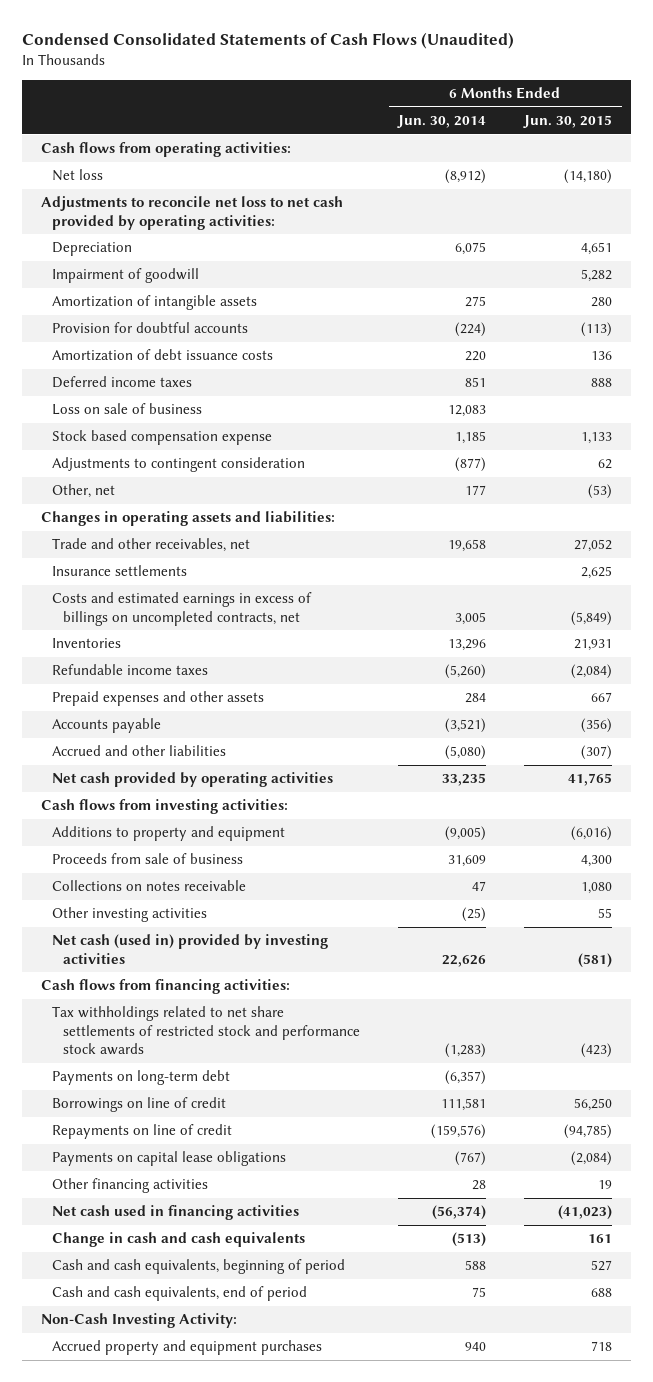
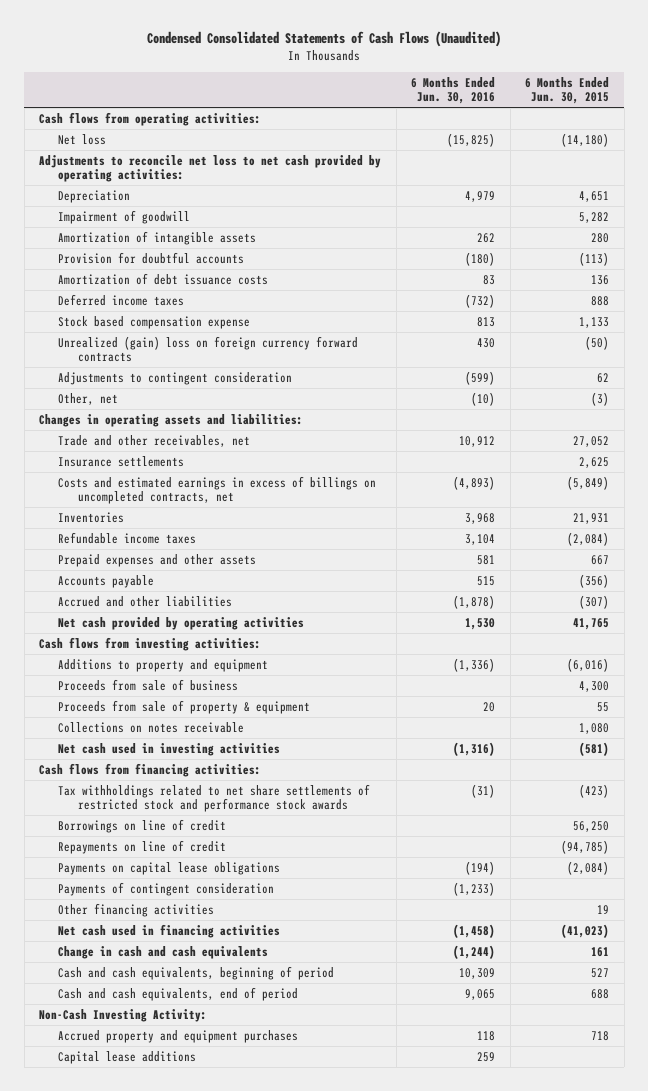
[397,115,487,129] Jun. 30, 2014 -> none
none -> [411,76,496,105] 6 Months Ended Jun. 30, 2016
[52,403,203,416] Loss on sale of business -> none
none -> [58,335,359,363] Unrealized (gain) loss on foreign currency forward contracts
[588,484,613,500] (53) -> [591,391,610,406] (3)
none -> [58,699,311,714] Proceeds from sale of property & equipment
[52,907,208,923] Other investing activities -> none
[52,934,329,964] Net cash (used in) provided by investing activities -> [58,742,281,756] Net cash used in investing activities
[52,1070,231,1086] Payments on long-term debt -> none
none -> [58,881,275,896] Payments of contingent consideration
none -> [58,1050,197,1064] Capital lease additions

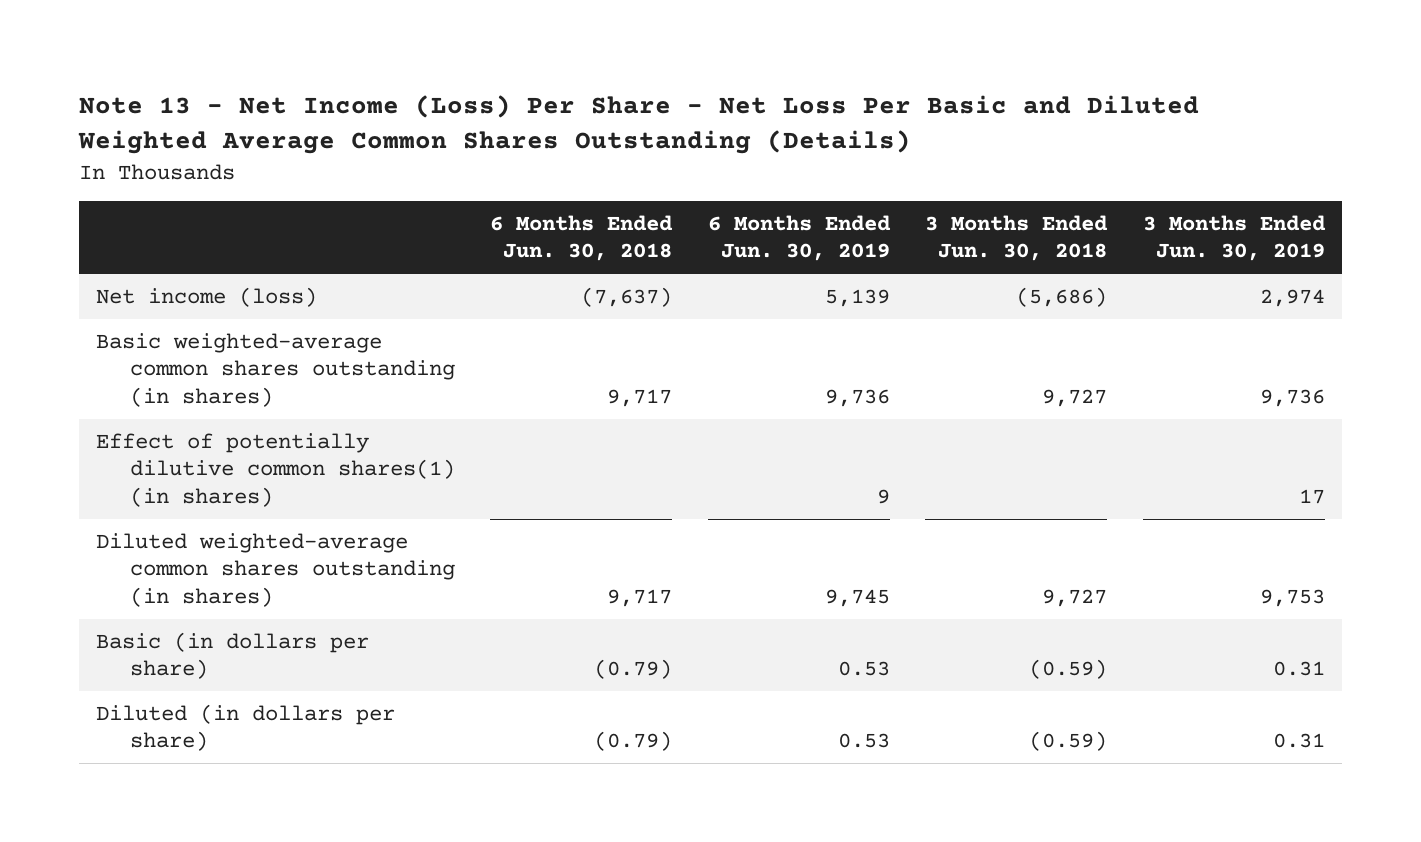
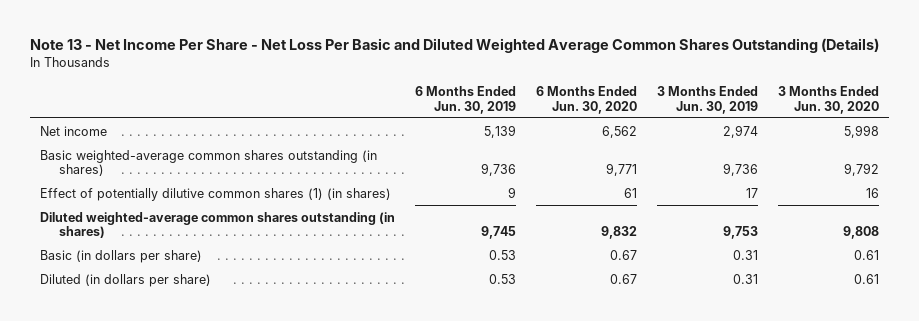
[77,95,1199,155] Note 13 - Net Income (Loss) Per Share - Net Loss Per Basic and Diluted Weighted Average Common Shares Outstanding (Details) -> [30,37,880,53] Note 13 - Net Income Per Share - Net Loss Per Basic and Diluted Weighted Average Common Shares Outstanding (Details)
[490,215,674,262] 6 Months Ended Jun. 30, 2018 -> none
[925,215,1109,262] 3 Months Ended Jun. 30, 2018 -> none
none -> [536,86,638,114] 6 Months Ended Jun. 30, 2020
none -> [778,86,880,114] 3 Months Ended Jun. 30, 2020
[96,286,318,307] Net income (loss) -> [40,125,108,136] Net income
[96,432,455,507] Effect of potentially dilutive common shares(1) (in shares) -> [40,187,392,201] Effect of potentially dilutive common shares (1) (in shares)

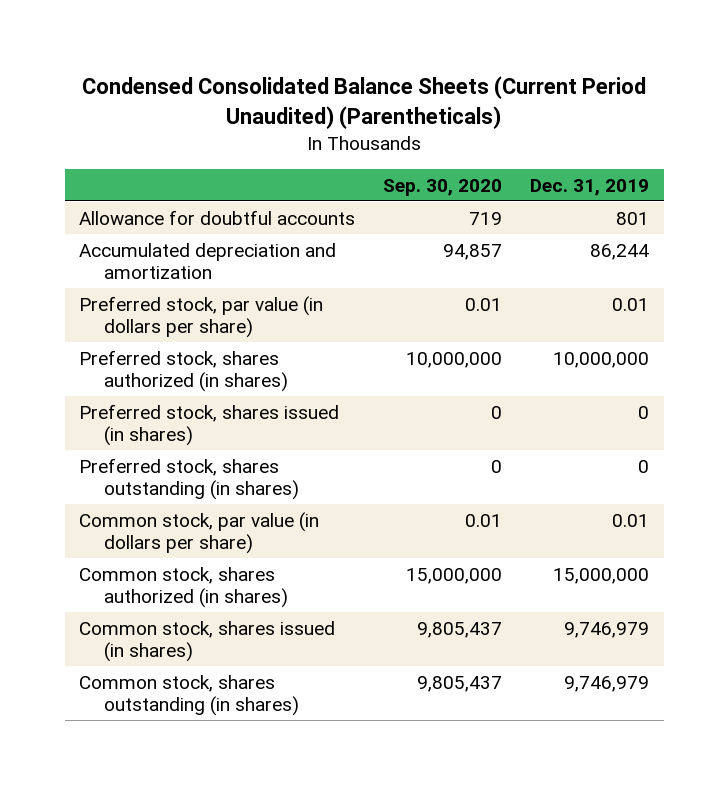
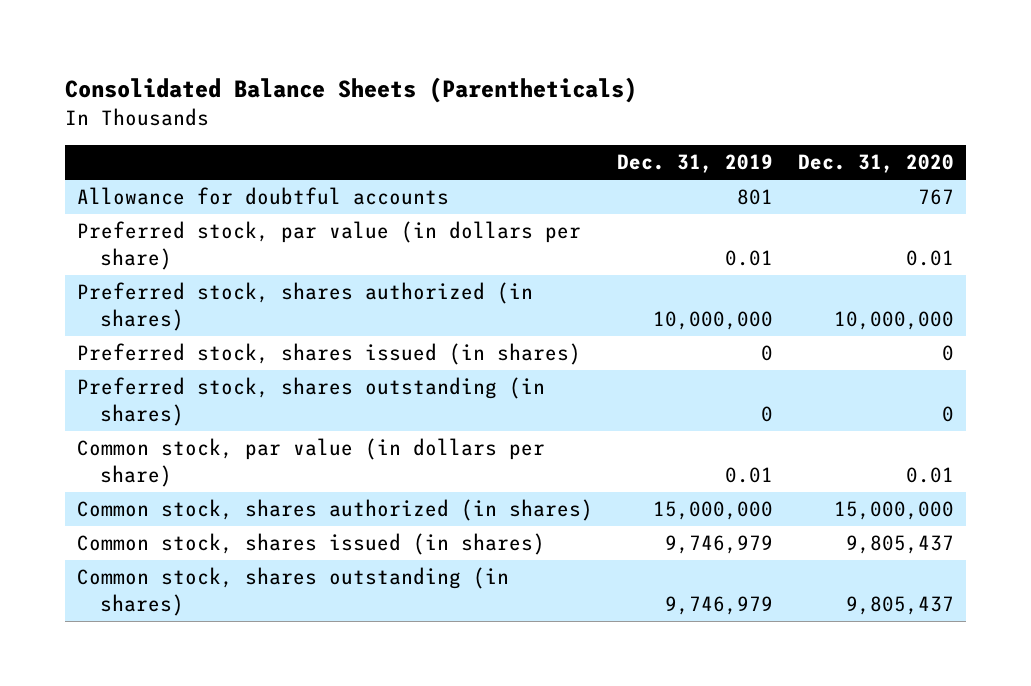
[82,76,647,130] Condensed Consolidated Balance Sheets (Current Period Unaudited) (Parentheticals) -> [64,76,637,103] Consolidated Balance Sheets (Parentheticals)
[383,178,503,196] Sep. 30, 2020 -> none
none -> [797,154,954,174] Dec. 31, 2020
[78,242,336,280] Accumulated depreciation and amortization -> none

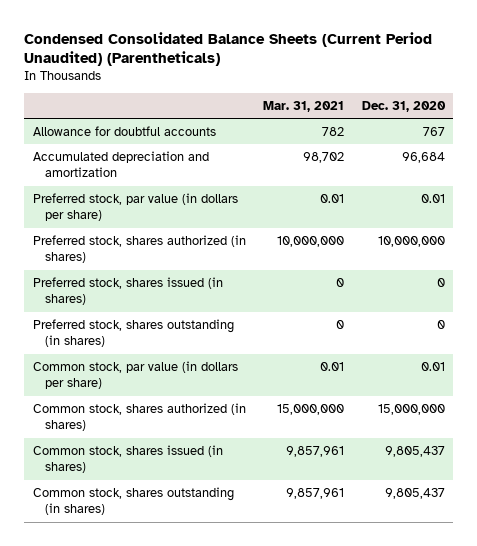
[64,76,637,103] Consolidated Balance Sheets (Parentheticals) -> [24,31,433,67] Condensed Consolidated Balance Sheets (Current Period Unaudited) (Parentheticals)
[617,154,774,174] Dec. 31, 2019 -> none
none -> [263,100,345,112] Mar. 31, 2021
none -> [32,150,209,178] Accumulated depreciation and amortization

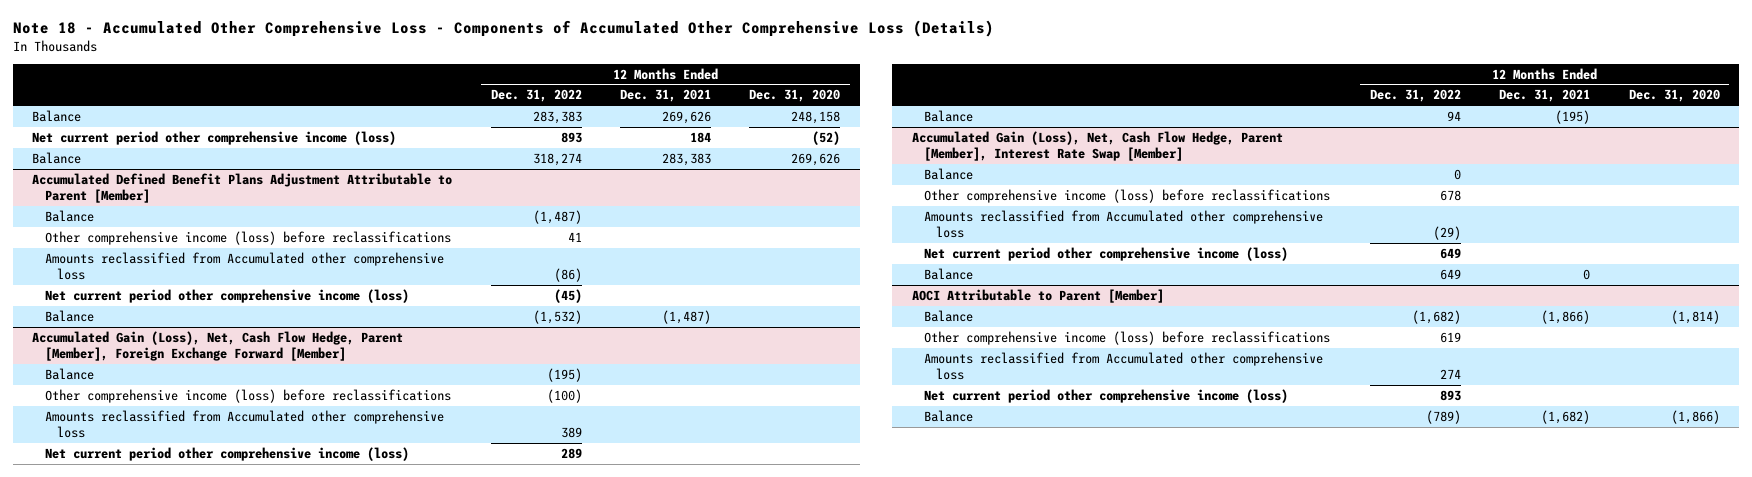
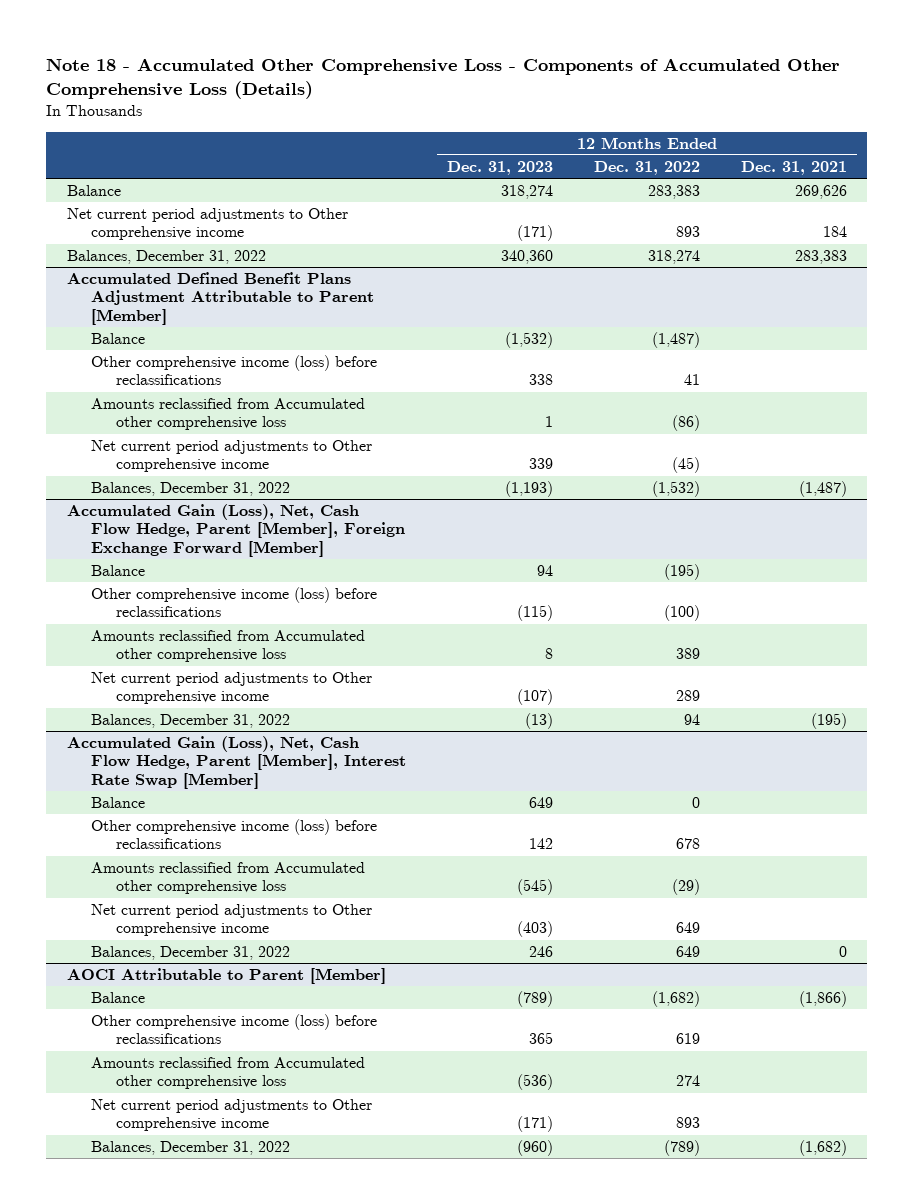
[749,89,841,103] Dec. 31, 2020 -> none
none -> [447,160,554,175] Dec. 31, 2023
[32,130,397,145] Net current period other comprehensive income (loss) -> [66,208,348,241] Net current period adjustments to Other comprehensive income
[32,151,82,164] Balance -> [66,250,266,265] Balances, December 31, 2022
[44,288,409,303] Net current period other comprehensive income (loss) -> [91,440,373,473] Net current period adjustments to Other comprehensive income
[44,309,94,322] Balance -> [91,482,291,497] Balances, December 31, 2022
[44,446,409,461] Net current period other comprehensive income (loss) -> [91,672,373,705] Net current period adjustments to Other comprehensive income
[923,109,973,122] Balance -> [91,714,291,729] Balances, December 31, 2022
[923,246,1288,261] Net current period other comprehensive income (loss) -> [91,904,373,937] Net current period adjustments to Other comprehensive income
[923,267,973,280] Balance -> [91,946,291,961] Balances, December 31, 2022
[923,388,1288,403] Net current period other comprehensive income (loss) -> [91,1099,373,1132] Net current period adjustments to Other comprehensive income
[923,409,973,422] Balance -> [91,1141,291,1156] Balances, December 31, 2022

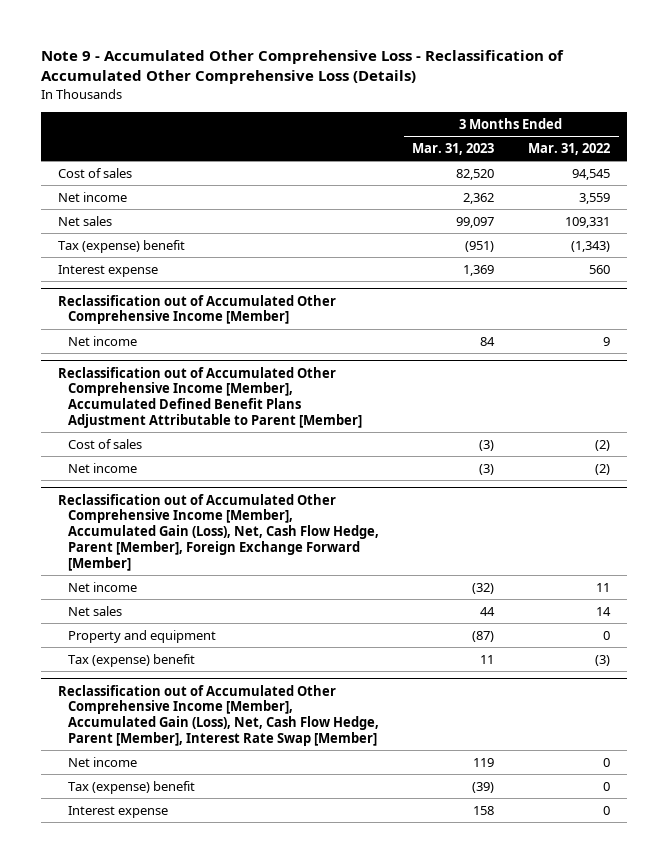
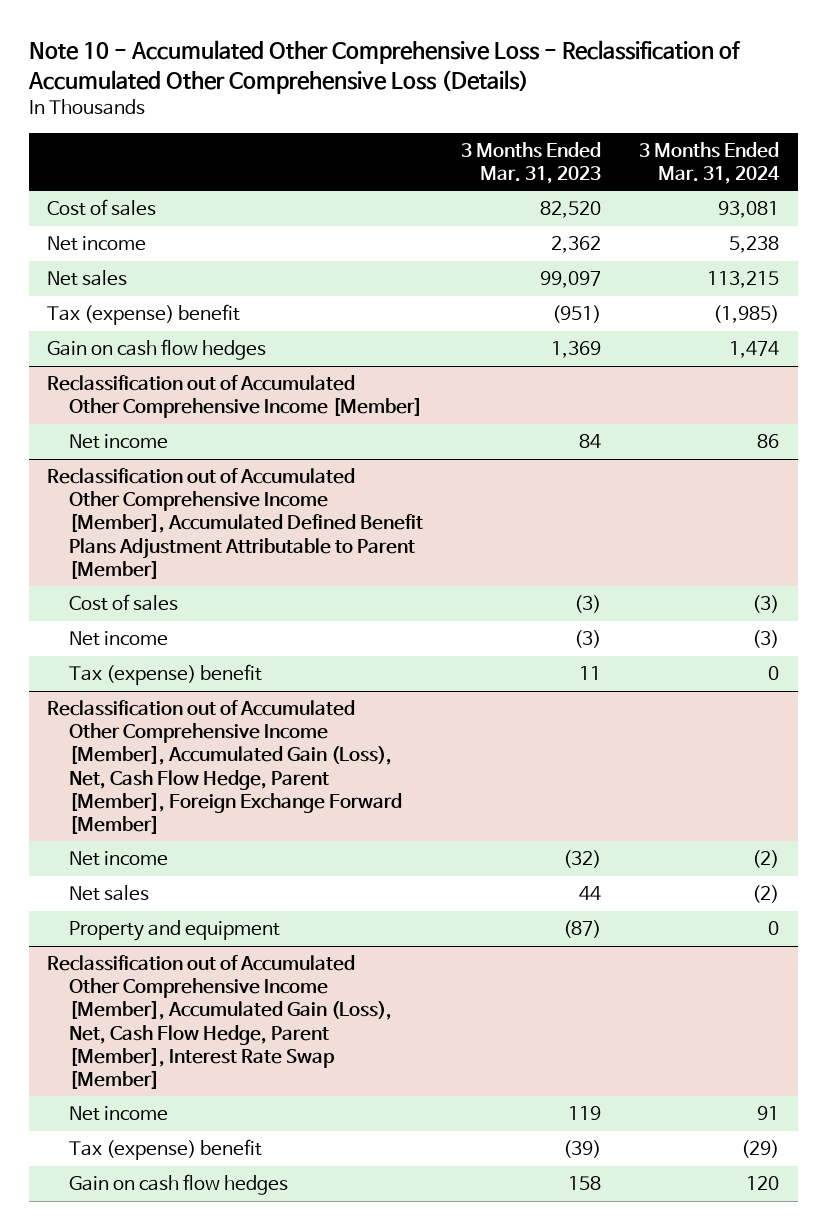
[41,50,565,85] Note 9 - Accumulated Other Comprehensive Loss - Reclassification of Accumulated Other Comprehensive Loss (Details) -> [27,40,741,94] Note 10 - Accumulated Other Comprehensive Loss - Reclassification of Accumulated Other Comprehensive Loss (Details)
[528,142,611,155] Mar. 31, 2022 -> none
none -> [638,141,780,185] 3 Months Ended Mar. 31, 2024
[58,264,159,277] Interest expense -> [47,339,267,361] Gain on cash flow hedges
none -> [69,664,263,686] Tax (expense) benefit
[67,653,195,667] Tax (expense) benefit -> none
[67,805,168,818] Interest expense -> [69,1174,289,1196] Gain on cash flow hedges

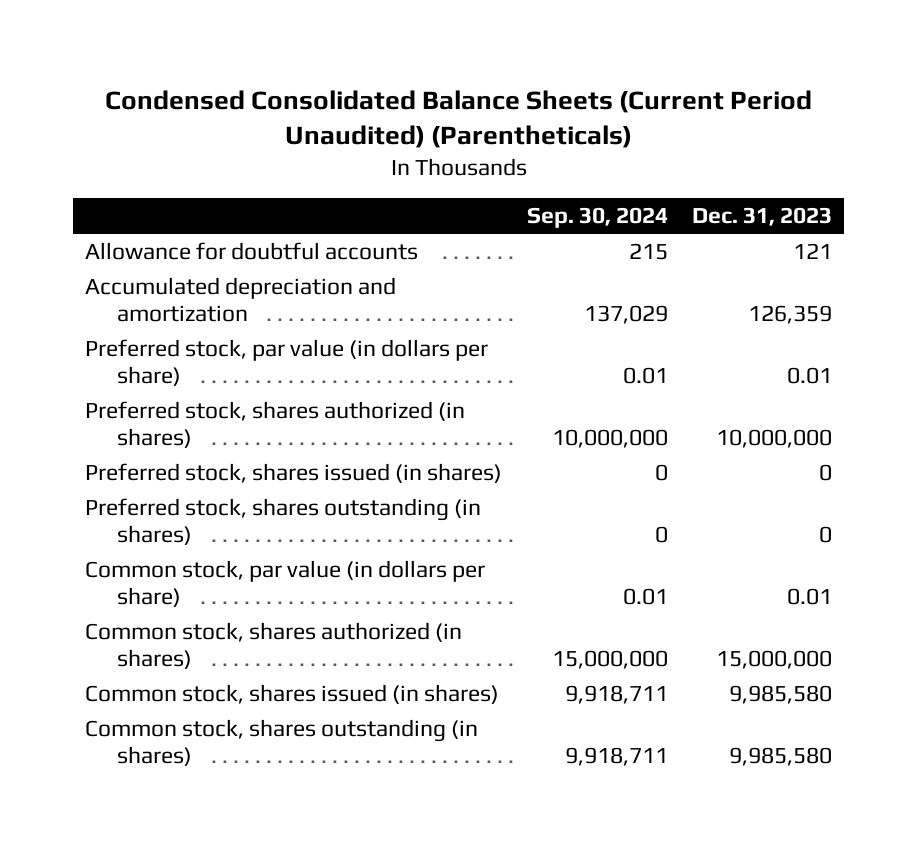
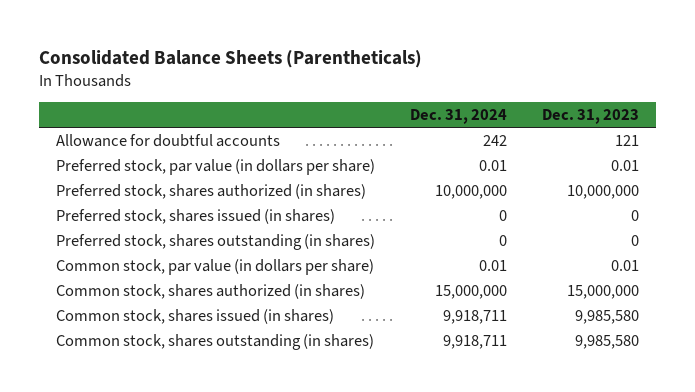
[104,89,812,149] Condensed Consolidated Balance Sheets (Current Period Unaudited) (Parentheticals) -> [38,50,422,69] Consolidated Balance Sheets (Parentheticals)
[526,207,668,229] Sep. 30, 2024 -> none
none -> [410,109,508,125] Dec. 31, 2024
[85,277,397,322] Accumulated depreciation and amortization -> none

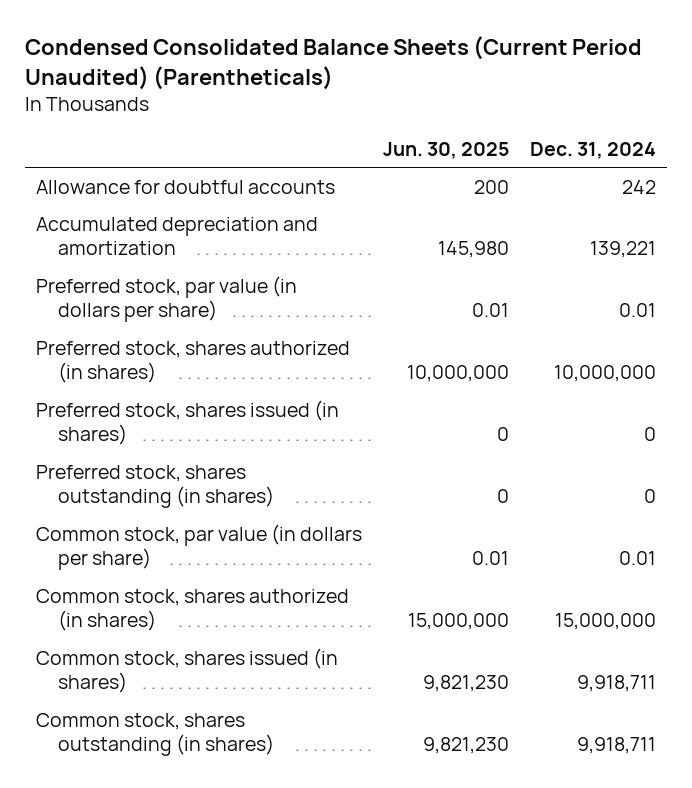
[38,50,422,69] Consolidated Balance Sheets (Parentheticals) -> [24,35,642,90] Condensed Consolidated Balance Sheets (Current Period Unaudited) (Parentheticals)
[541,109,639,125] Dec. 31, 2023 -> none
none -> [382,141,509,159] Jun. 30, 2025
none -> [35,216,318,256] Accumulated depreciation and amortization

